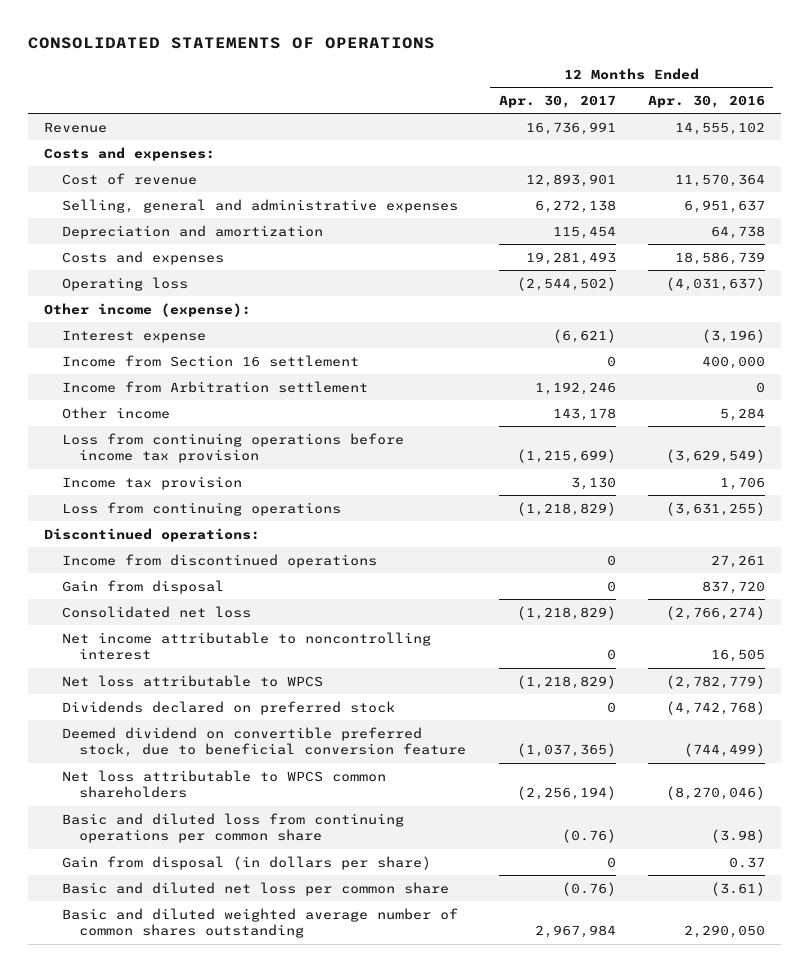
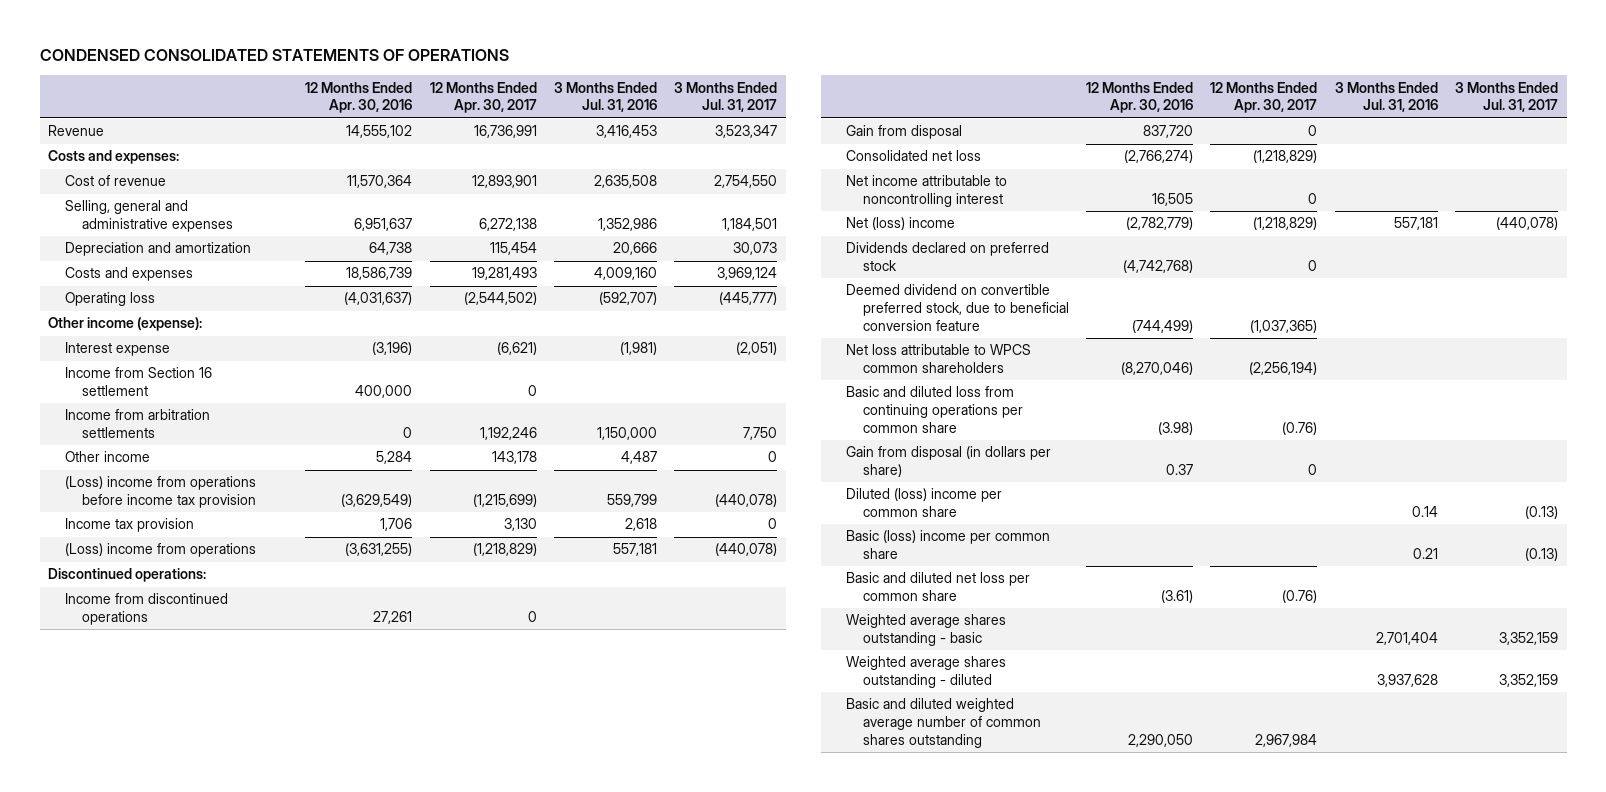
[27,37,435,50] CONSOLIDATED STATEMENTS OF OPERATIONS -> [39,49,509,62] CONDENSED CONSOLIDATED STATEMENTS OF OPERATIONS
none -> [553,81,657,113] 3 Months Ended Jul. 31, 2016
none -> [674,81,778,113] 3 Months Ended Jul. 31, 2017
[61,380,368,393] Income from Arbitration settlement -> [65,409,211,439] Income from arbitration settlements
[61,432,404,464] Loss from continuing operations before income tax provision -> [65,476,257,509] (Loss) income from operations before income tax provision
[61,501,341,516] Loss from continuing operations -> [65,543,257,558] (Loss) income from operations
[61,674,323,687] Net loss attributable to WPCS -> [846,217,956,231] Net (loss) income
none -> [846,488,1003,518] Diluted (loss) income per common share
none -> [846,530,1051,560] Basic (loss) income per common share
none -> [846,614,1007,647] Weighted average shares outstanding - basic
none -> [846,656,1007,689] Weighted average shares outstanding - diluted

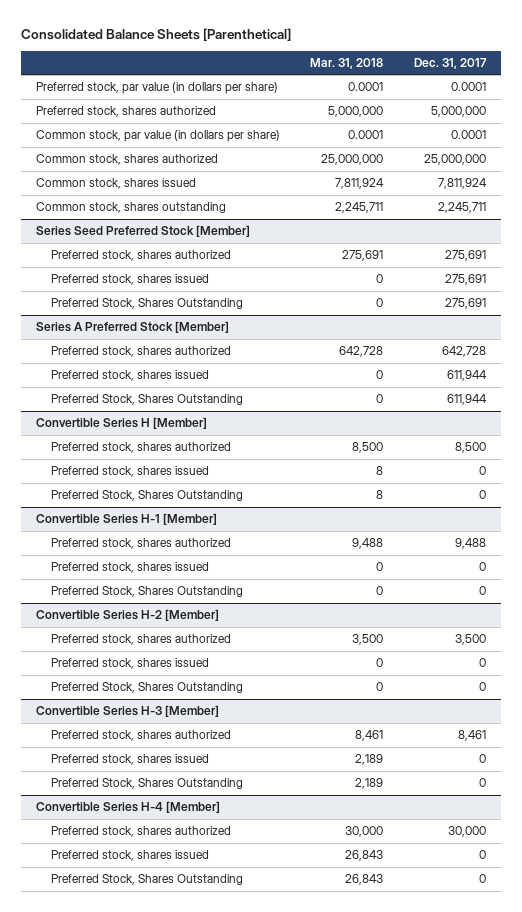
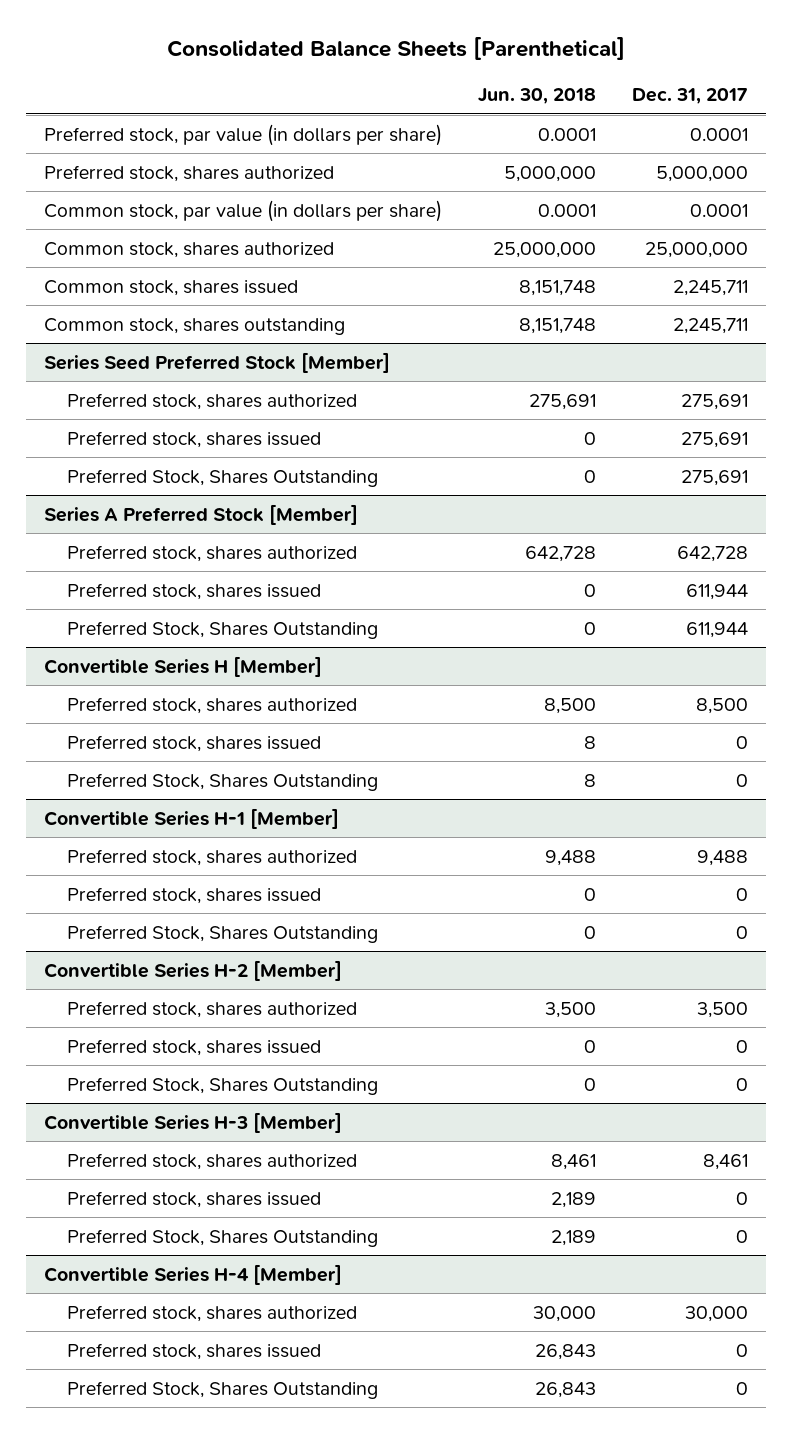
[310,57,384,69] Mar. 31, 2018 -> none
none -> [478,88,597,105] Jun. 30, 2018
[438,178,488,190] 7,811,924 -> [673,279,749,296] 2,245,711

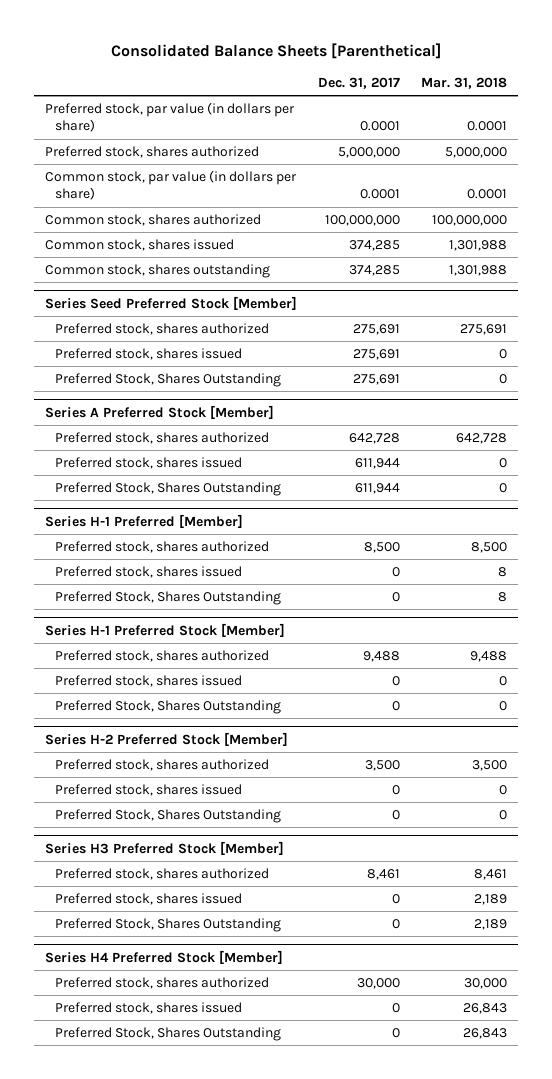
[478,88,597,105] Jun. 30, 2018 -> none
none -> [421,76,508,89] Mar. 31, 2018
[645,241,749,258] 25,000,000 -> [325,214,401,226] 100,000,000
[673,279,749,296] 2,245,711 -> [349,239,401,251] 374,285
[673,317,749,334] 2,245,711 -> [349,264,401,276] 374,285
[43,655,322,677] Convertible Series H [Member] -> [44,513,243,528] Series H-1 Preferred [Member]
[43,807,339,829] Convertible Series H-1 [Member] -> [44,622,285,637] Series H-1 Preferred Stock [Member]
[43,959,342,981] Convertible Series H-2 [Member] -> [44,731,288,746] Series H-2 Preferred Stock [Member]
[43,1111,342,1133] Convertible Series H-3 [Member] -> [44,840,284,855] Series H3 Preferred Stock [Member]
[43,1263,342,1285] Convertible Series H-4 [Member] -> [44,949,283,964] Series H4 Preferred Stock [Member]

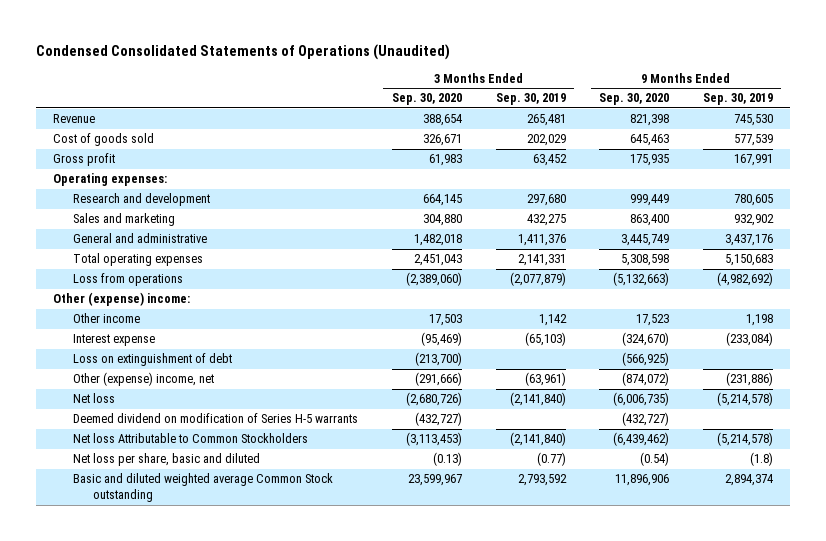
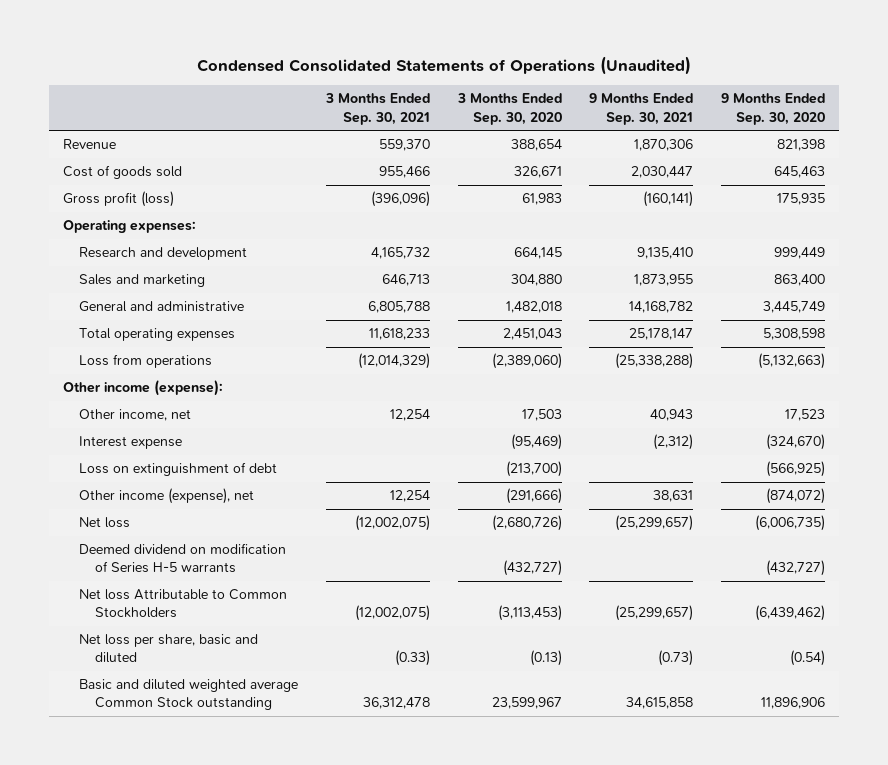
[495,93,566,106] Sep. 30, 2019 -> none
[703,93,774,106] Sep. 30, 2019 -> none
none -> [324,93,430,125] 3 Months Ended Sep. 30, 2021
none -> [589,93,694,125] 9 Months Ended Sep. 30, 2021
[53,153,116,167] Gross profit -> [62,191,174,208] Gross profit (loss)
[53,292,191,307] Other (expense) income: -> [62,380,223,397] Other income (expense):
[73,313,141,324] Other income -> [79,409,192,422] Other income, net
[73,372,215,387] Other (expense) income, net -> [79,488,255,505] Other income (expense), net

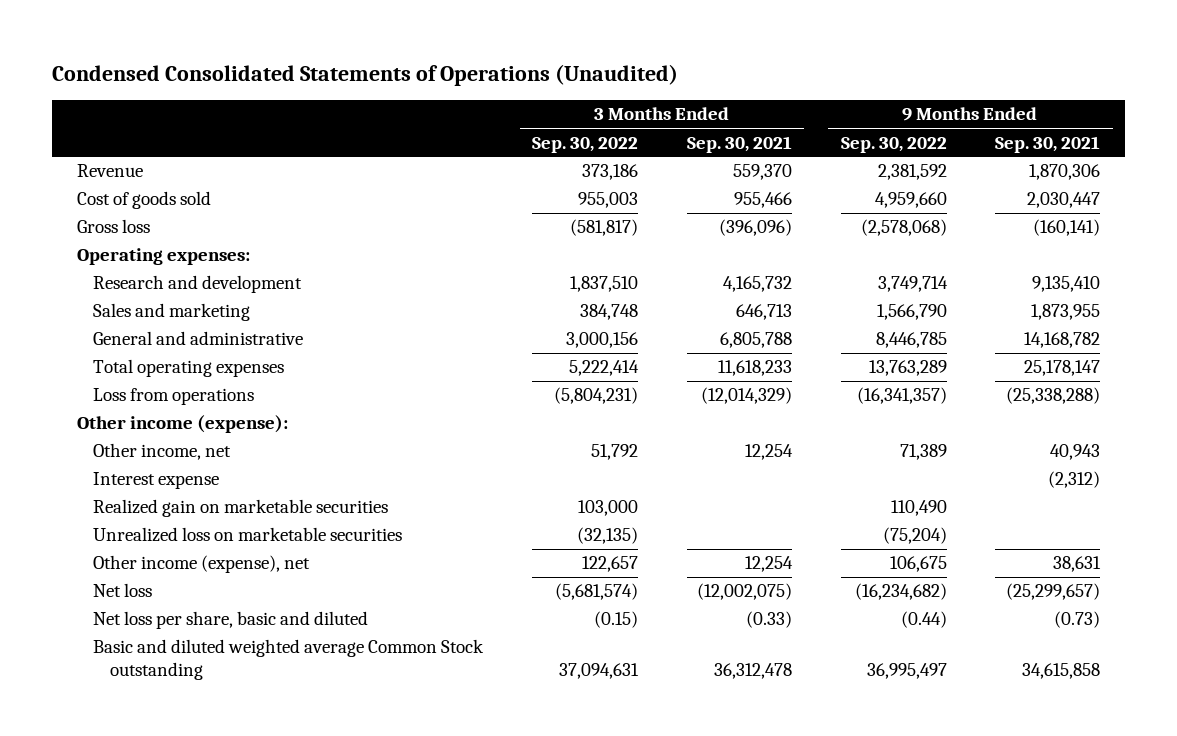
[456,93,562,125] 3 Months Ended Sep. 30, 2020 -> none
[721,93,826,125] 9 Months Ended Sep. 30, 2020 -> none
none -> [532,136,639,153] Sep. 30, 2022
none -> [840,136,947,153] Sep. 30, 2022
[62,191,174,208] Gross profit (loss) -> [76,219,150,234] Gross loss
[79,462,278,477] Loss on extinguishment of debt -> none
none -> [93,499,389,518] Realized gain on marketable securities
none -> [93,527,403,543] Unrealized loss on marketable securities
[79,543,287,574] Deemed dividend on modification of Series H-5 warrants -> none
[79,589,288,619] Net loss Attributable to Common Stockholders -> none

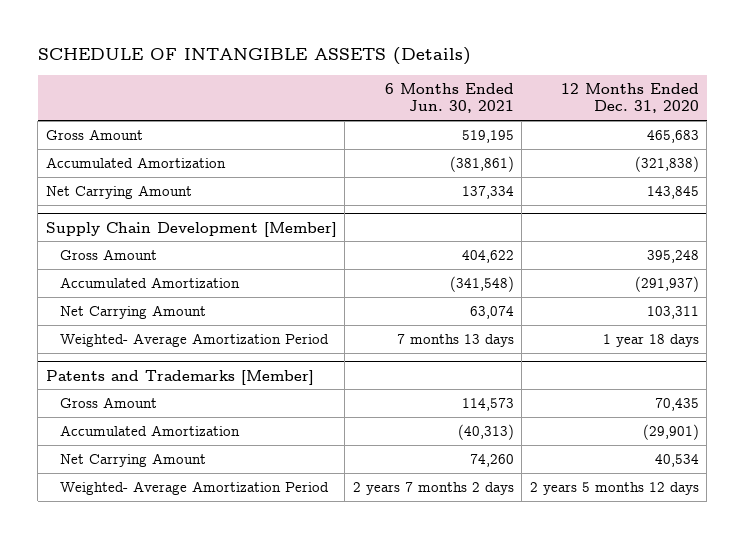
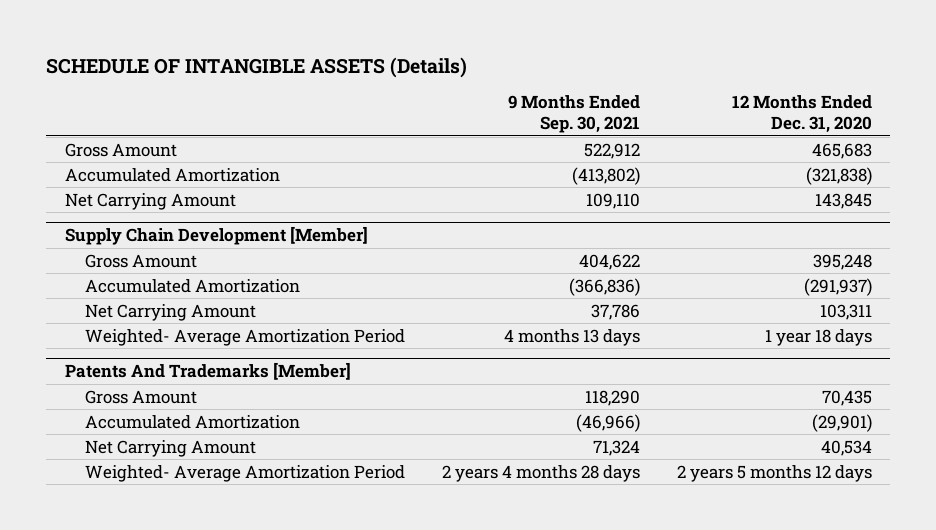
[384,82,514,114] 6 Months Ended Jun. 30, 2021 -> none
none -> [507,95,640,133] 9 Months Ended Sep. 30, 2021
[45,369,314,385] Patents and Trademarks [Member] -> [64,362,351,381] Patents And Trademarks [Member]

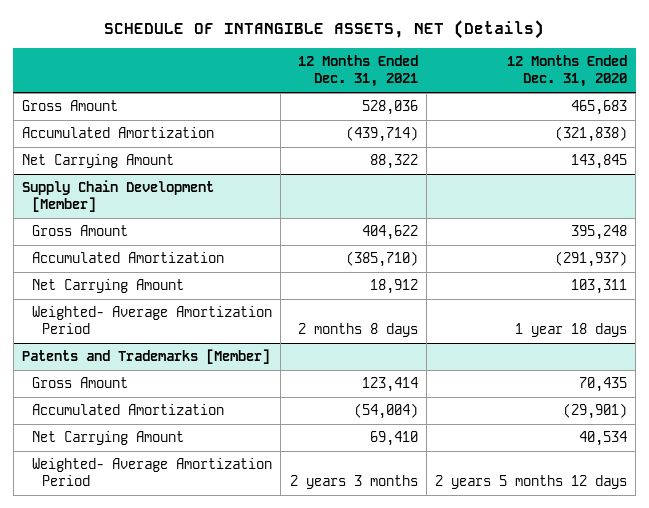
[46,56,468,78] SCHEDULE OF INTANGIBLE ASSETS (Details) -> [104,20,545,40] SCHEDULE OF INTANGIBLE ASSETS, NET (Details)
[507,95,640,133] 9 Months Ended Sep. 30, 2021 -> none
none -> [297,55,418,88] 12 Months Ended Dec. 31, 2021
[64,362,351,381] Patents And Trademarks [Member] -> [21,349,270,365] Patents and Trademarks [Member]

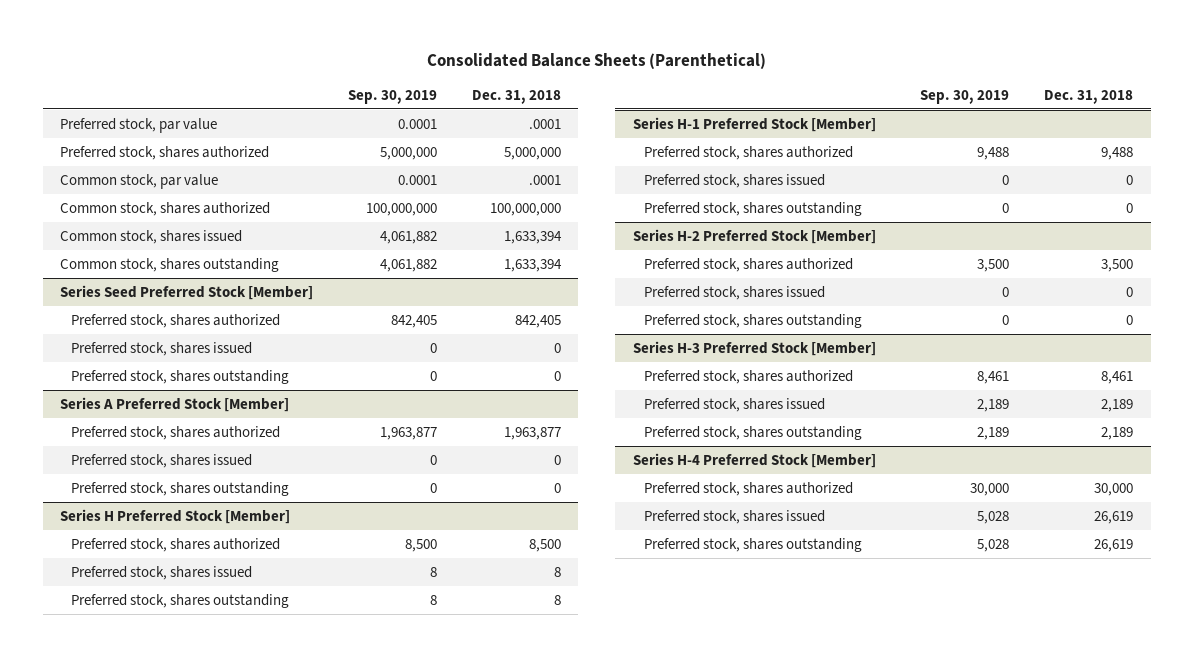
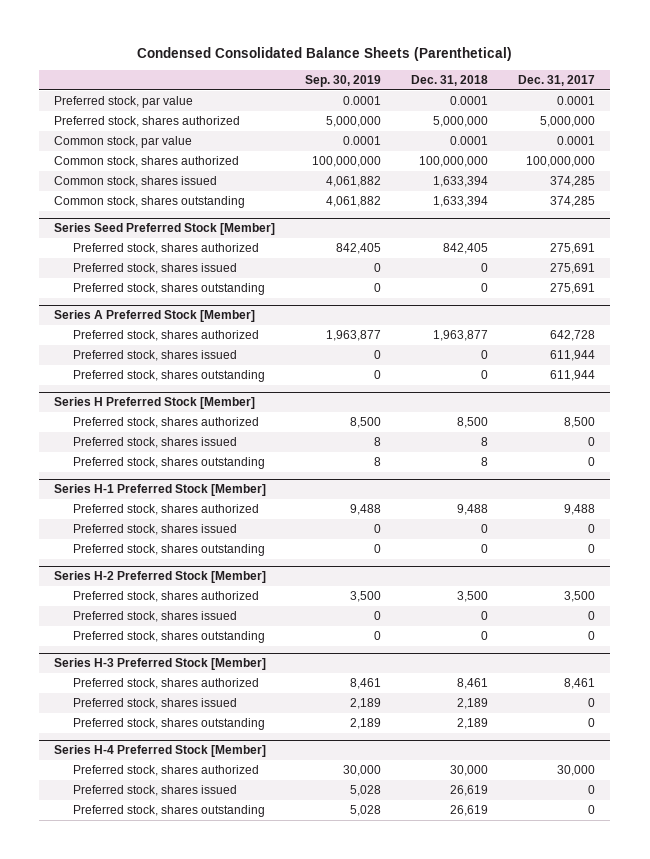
[426,52,766,69] Consolidated Balance Sheets (Parenthetical) -> [136,46,512,61] Condensed Consolidated Balance Sheets (Parenthetical)
none -> [518,74,596,86] Dec. 31, 2017
[528,118,561,129] .0001 -> [450,96,489,106] 0.0001
[528,174,561,185] .0001 -> [450,136,489,146] 0.0001

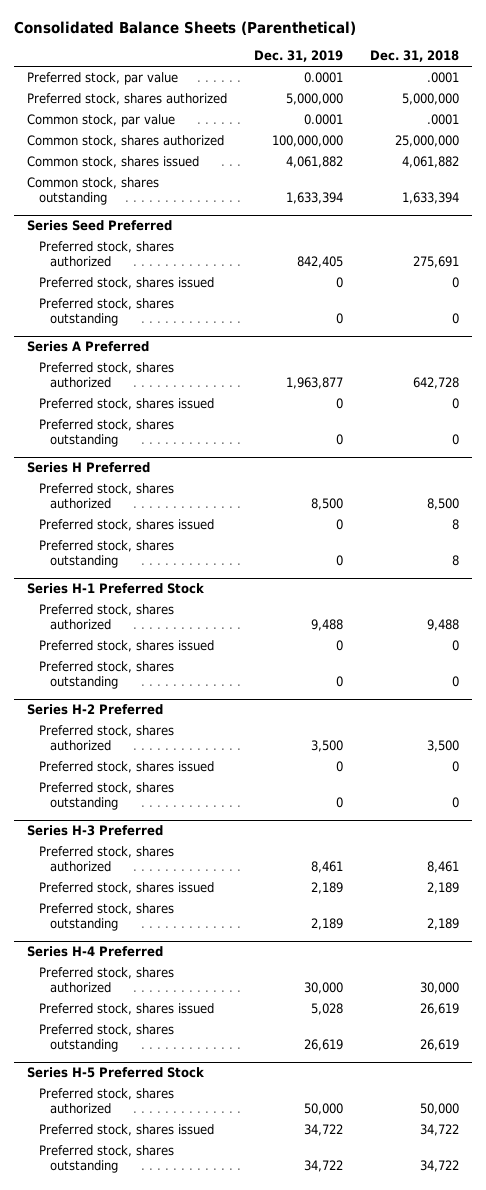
[136,46,512,61] Condensed Consolidated Balance Sheets (Parenthetical) -> [13,21,356,36] Consolidated Balance Sheets (Parenthetical)
[305,74,382,87] Sep. 30, 2019 -> none
[518,74,596,86] Dec. 31, 2017 -> none
none -> [253,50,343,63] Dec. 31, 2019
[450,96,489,106] 0.0001 -> [426,71,459,83] .0001
[450,136,489,146] 0.0001 -> [426,113,459,125] .0001
[419,156,489,168] 100,000,000 -> [394,134,459,147] 25,000,000
[433,176,489,188] 1,633,394 -> [401,155,459,168] 4,061,882
[54,223,276,236] Series Seed Preferred Stock [Member] -> [27,220,173,232] Series Seed Preferred
[443,243,489,255] 842,405 -> [412,255,459,268] 275,691
[54,310,256,323] Series A Preferred Stock [Member] -> [27,341,150,353] Series A Preferred
[433,330,489,342] 1,963,877 -> [412,376,459,389] 642,728
[54,397,256,410] Series H Preferred Stock [Member] -> [27,462,151,474] Series H Preferred
[54,484,267,497] Series H-1 Preferred Stock [Member] -> [27,583,205,595] Series H-1 Preferred Stock
[54,571,267,584] Series H-2 Preferred Stock [Member] -> [27,704,164,716] Series H-2 Preferred
[54,658,267,671] Series H-3 Preferred Stock [Member] -> [27,825,164,837] Series H-3 Preferred
[54,745,267,758] Series H-4 Preferred Stock [Member] -> [27,946,164,958] Series H-4 Preferred
none -> [27,1067,205,1079] Series H-5 Preferred Stock
none -> [38,1087,174,1114] Preferred stock, shares authorized
none -> [38,1123,214,1136] Preferred stock, shares issued
none -> [38,1144,174,1173] Preferred stock, shares outstanding

